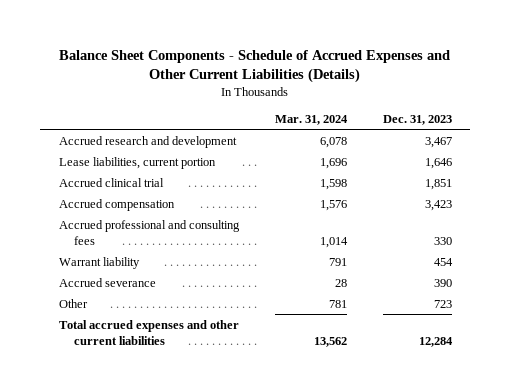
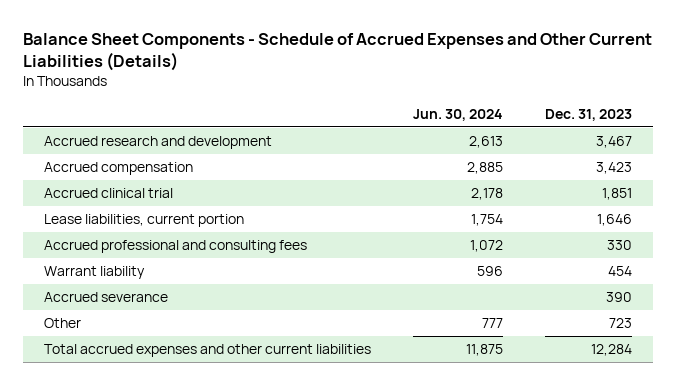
[274,114,348,125] Mar. 31, 2024 -> none
none -> [412,108,503,121] Jun. 30, 2024
[58,177,164,187] Accrued clinical trial -> [44,188,174,199] Accrued clinical trial
[58,156,216,169] Lease liabilities, current portion -> [44,214,245,228] Lease liabilities, current portion

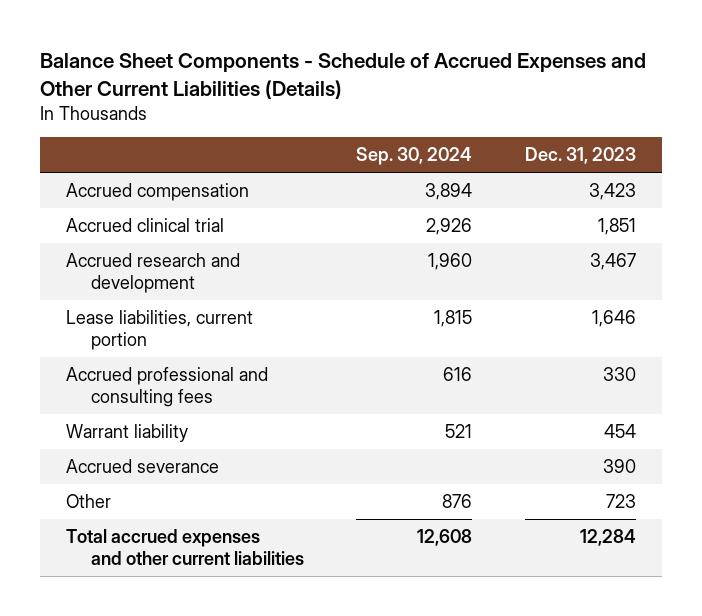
[412,108,503,121] Jun. 30, 2024 -> none
none -> [356,147,473,166] Sep. 30, 2024
[44,136,273,150] Accrued research and development -> [66,252,241,294] Accrued research and development

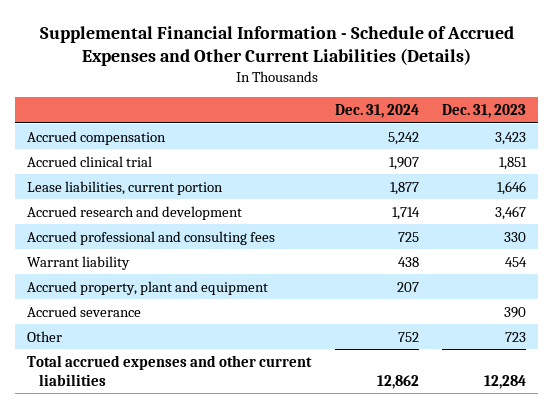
[40,52,647,99] Balance Sheet Components - Schedule of Accrued Expenses and Other Current Liabilities (Details) -> [39,25,514,67] Supplemental Financial Information - Schedule of Accrued Expenses and Other Current Liabilities (Details)
[356,147,473,166] Sep. 30, 2024 -> none
none -> [334,104,419,119] Dec. 31, 2024
[66,252,241,294] Accrued research and development -> [27,205,243,220] Accrued research and development
none -> [27,280,269,295] Accrued property, plant and equipment

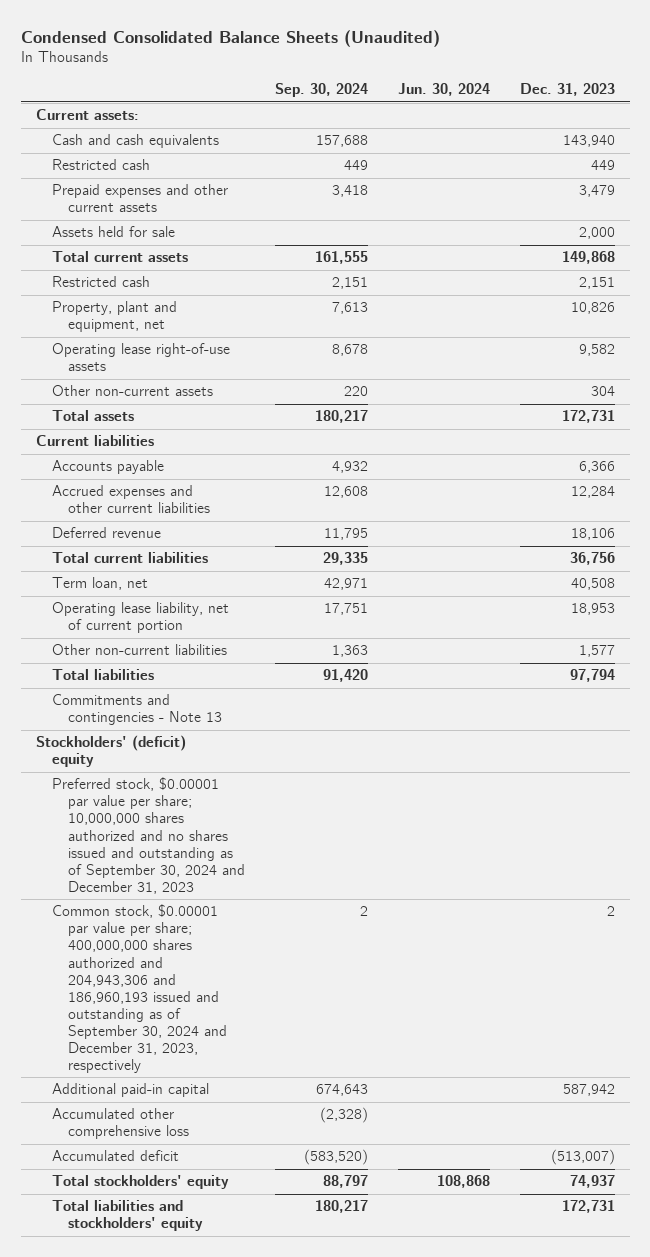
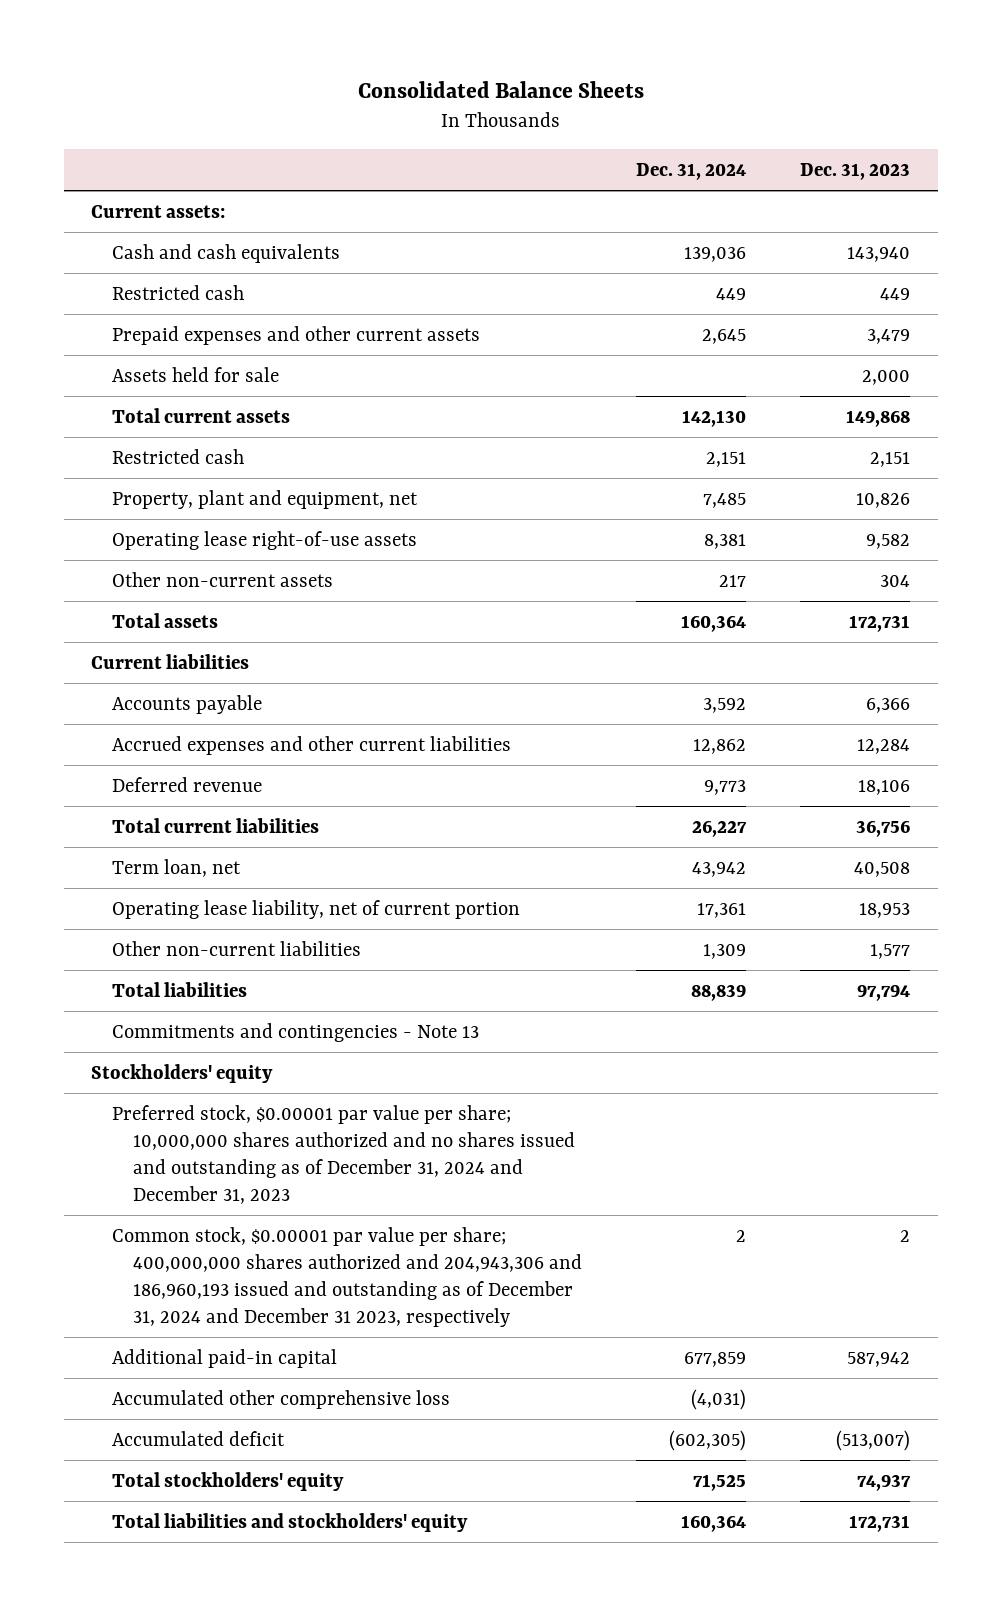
[20,30,440,48] Condensed Consolidated Balance Sheets (Unaudited) -> [357,80,644,98] Consolidated Balance Sheets
[275,83,369,98] Sep. 30, 2024 -> none
[397,83,490,97] Jun. 30, 2024 -> none
none -> [636,163,747,181] Dec. 31, 2024
[35,735,186,768] Stockholders' (deficit) equity -> [91,1063,274,1083] Stockholders' equity
[51,777,246,894] Preferred stock, $0.00001 par value per share; 10,000,000 shares authorized and no shares issued and outstanding as of September 30, 2024 and December 31, 2023 -> [112,1104,576,1204] Preferred stock, $0.00001 par value per share; 10,000,000 shares authorized and no shares issued and outstanding as of December 31, 2024 and December 31, 2023
[51,904,228,1073] Common stock, $0.00001 par value per share; 400,000,000 shares authorized and 204,943,306 and 186,960,193 issued and outstanding as of September 30, 2024 and December 31, 2023, respectively -> [112,1226,583,1327] Common stock, $0.00001 par value per share; 400,000,000 shares authorized and 204,943,306 and 186,960,193 issued and outstanding as of December 31, 2024 and December 31 2023, respectively

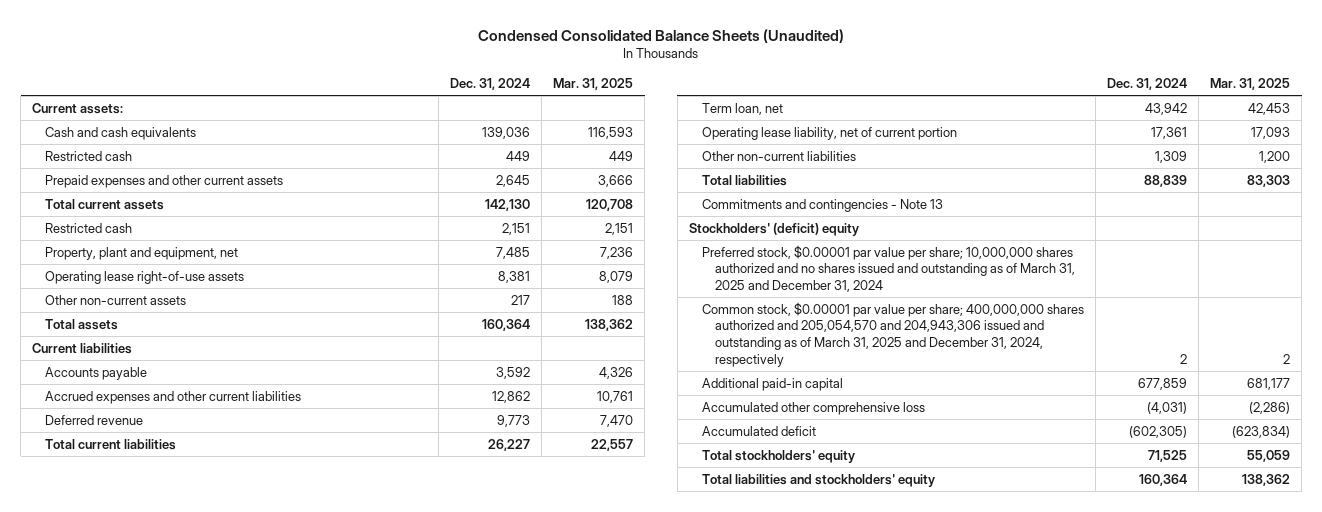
[357,80,644,98] Consolidated Balance Sheets -> [478,28,845,43] Condensed Consolidated Balance Sheets (Unaudited)
[800,163,911,181] Dec. 31, 2023 -> none
none -> [553,77,634,90] Mar. 31, 2025
[112,366,280,382] Assets held for sale -> none
[91,1063,274,1083] Stockholders' equity -> [688,222,859,236] Stockholders' (deficit) equity
[112,1104,576,1204] Preferred stock, $0.00001 par value per share; 10,000,000 shares authorized and no shares issued and outstanding as of December 31, 2024 and December 31, 2023 -> [701,244,1075,292] Preferred stock, $0.00001 par value per share; 10,000,000 shares authorized and no shares issued and outstanding as of March 31, 2025 and December 31, 2024
[112,1226,583,1327] Common stock, $0.00001 par value per share; 400,000,000 shares authorized and 204,943,306 and 186,960,193 issued and outstanding as of December 31, 2024 and December 31 2023, respectively -> [701,301,1084,367] Common stock, $0.00001 par value per share; 400,000,000 shares authorized and 205,054,570 and 204,943,306 issued and outstanding as of March 31, 2025 and December 31, 2024, respectively

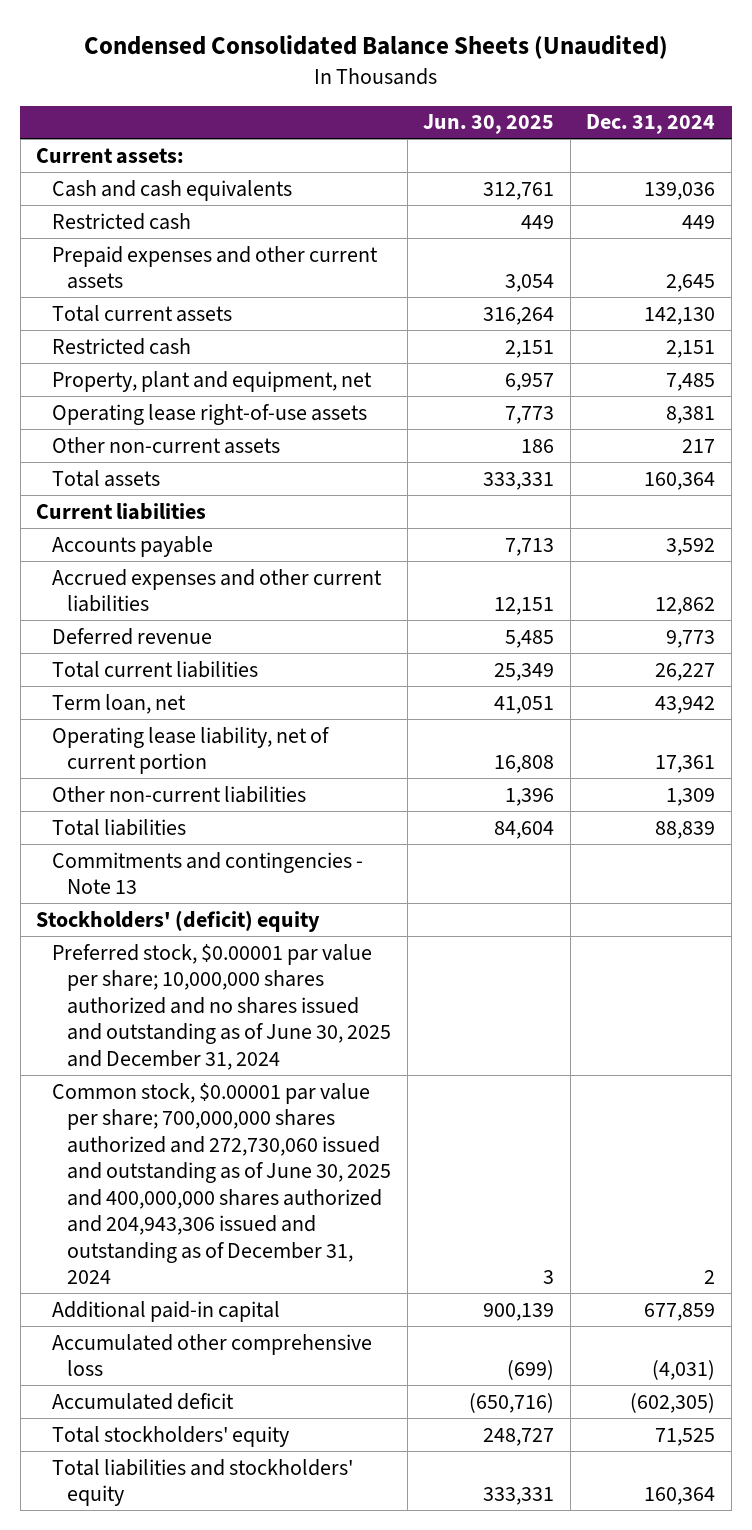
[553,77,634,90] Mar. 31, 2025 -> none
none -> [423,114,555,135] Jun. 30, 2025
[701,244,1075,292] Preferred stock, $0.00001 par value per share; 10,000,000 shares authorized and no shares issued and outstanding as of March 31, 2025 and December 31, 2024 -> [51,943,392,1070] Preferred stock, $0.00001 par value per share; 10,000,000 shares authorized and no shares issued and outstanding as of June 30, 2025 and December 31, 2024
[701,301,1084,367] Common stock, $0.00001 par value per share; 400,000,000 shares authorized and 205,054,570 and 204,943,306 issued and outstanding as of March 31, 2025 and December 31, 2024, respectively -> [51,1082,392,1285] Common stock, $0.00001 par value per share; 700,000,000 shares authorized and 272,730,060 issued and outstanding as of June 30, 2025 and 400,000,000 shares authorized and 204,943,306 issued and outstanding as of December 31, 2024

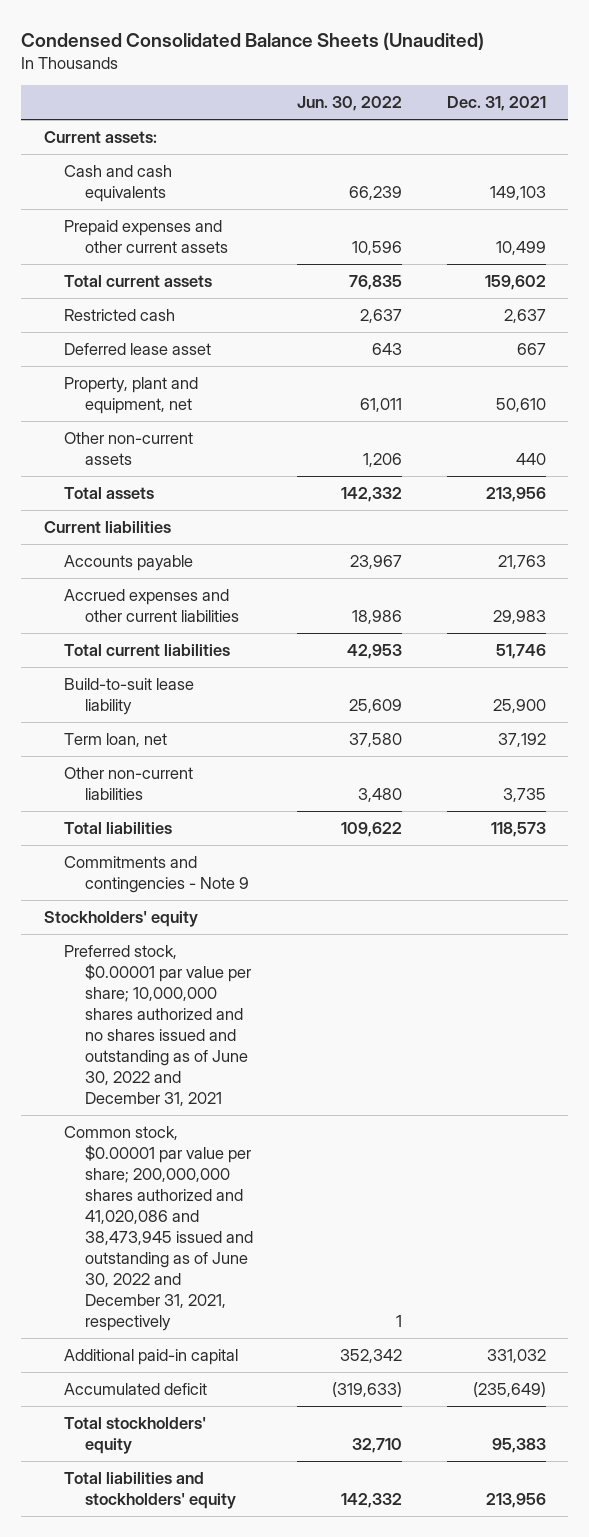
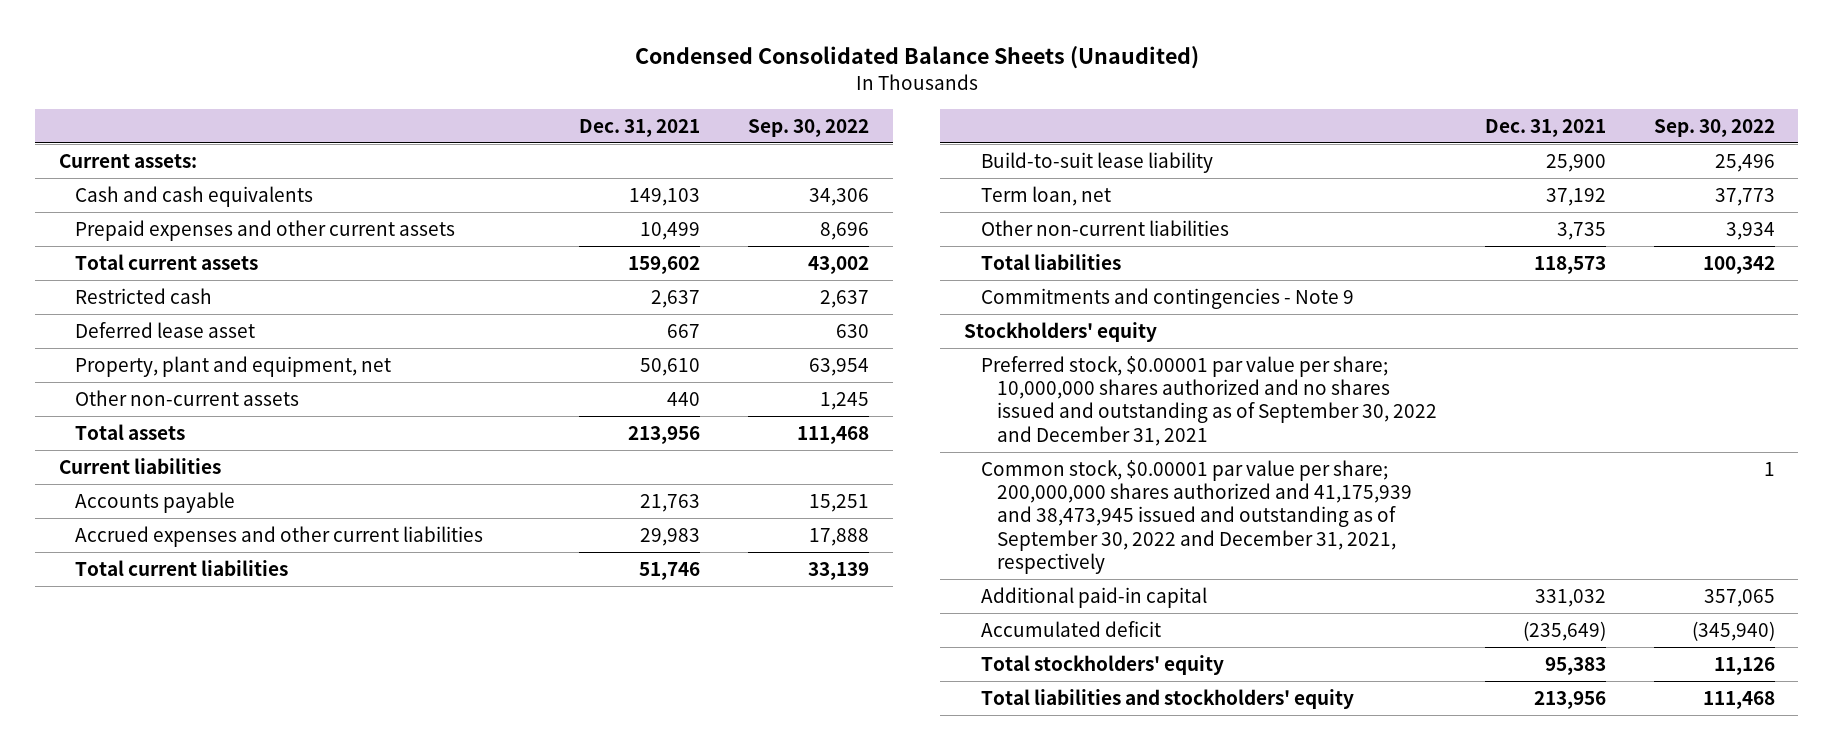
[297,96,403,112] Jun. 30, 2022 -> none
none -> [748,118,870,137] Sep. 30, 2022
[64,944,251,1107] Preferred stock, $0.00001 par value per share; 10,000,000 shares authorized and no shares issued and outstanding as of June 30, 2022 and December 31, 2021 -> [980,355,1437,446] Preferred stock, $0.00001 par value per share; 10,000,000 shares authorized and no shares issued and outstanding as of September 30, 2022 and December 31, 2021
[64,1125,253,1332] Common stock, $0.00001 par value per share; 200,000,000 shares authorized and 41,020,086 and 38,473,945 issued and outstanding as of June 30, 2022 and December 31, 2021, respectively -> [980,459,1412,575] Common stock, $0.00001 par value per share; 200,000,000 shares authorized and 41,175,939 and 38,473,945 issued and outstanding as of September 30, 2022 and December 31, 2021, respectively

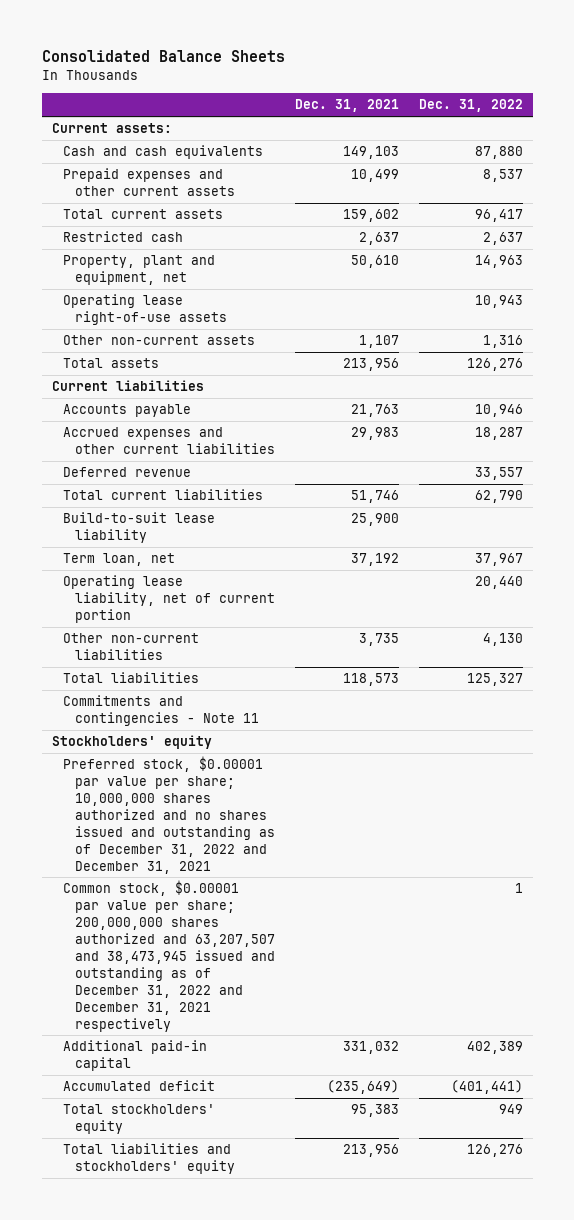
[634,46,1199,70] Condensed Consolidated Balance Sheets (Unaudited) -> [41,50,285,63] Consolidated Balance Sheets
[748,118,870,137] Sep. 30, 2022 -> none
none -> [418,99,523,113] Dec. 31, 2022
[75,321,256,338] Deferred lease asset -> none
none -> [63,294,227,326] Operating lease right-of-use assets
[667,391,701,406] 440 -> [358,335,399,349] 1,107
none -> [63,467,192,478] Deferred revenue
none -> [63,575,275,624] Operating lease liability, net of current portion
[980,287,1354,309] Commitments and contingencies - Note 9 -> [63,695,259,727] Commitments and contingencies - Note 11
[980,355,1437,446] Preferred stock, $0.00001 par value per share; 10,000,000 shares authorized and no shares issued and outstanding as of September 30, 2022 and December 31, 2021 -> [63,756,275,874] Preferred stock, $0.00001 par value per share; 10,000,000 shares authorized and no shares issued and outstanding as of December 31, 2022 and December 31, 2021
[980,459,1412,575] Common stock, $0.00001 par value per share; 200,000,000 shares authorized and 41,175,939 and 38,473,945 issued and outstanding as of September 30, 2022 and December 31, 2021, respectively -> [63,880,275,1032] Common stock, $0.00001 par value per share; 200,000,000 shares authorized and 63,207,507 and 38,473,945 issued and outstanding as of December 31, 2022 and December 31, 2021 respectively

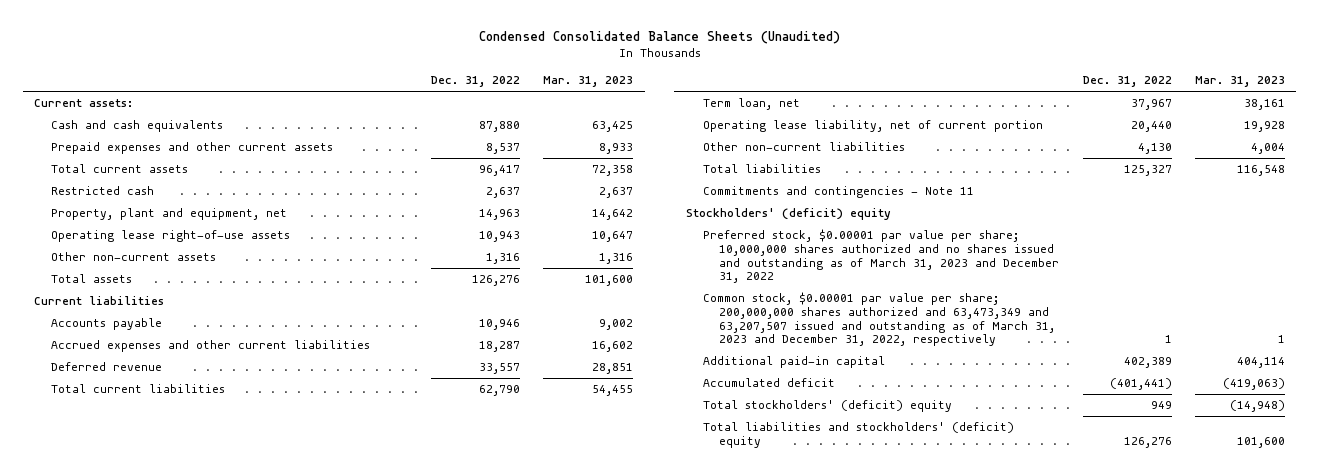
[41,50,285,63] Consolidated Balance Sheets -> [478,31,840,45] Condensed Consolidated Balance Sheets (Unaudited)
[294,99,399,113] Dec. 31, 2021 -> none
none -> [543,76,634,88] Mar. 31, 2023
[63,512,216,544] Build-to-suit lease liability -> none
[51,735,212,750] Stockholders' equity -> [686,208,892,221] Stockholders' (deficit) equity
[63,756,275,874] Preferred stock, $0.00001 par value per share; 10,000,000 shares authorized and no shares issued and outstanding as of December 31, 2022 and December 31, 2021 -> [702,229,1060,284] Preferred stock, $0.00001 par value per share; 10,000,000 shares authorized and no shares issued and outstanding as of March 31, 2023 and December 31, 2022
[63,880,275,1032] Common stock, $0.00001 par value per share; 200,000,000 shares authorized and 63,207,507 and 38,473,945 issued and outstanding as of December 31, 2022 and December 31, 2021 respectively -> [702,292,1056,347] Common stock, $0.00001 par value per share; 200,000,000 shares authorized and 63,473,349 and 63,207,507 issued and outstanding as of March 31, 2023 and December 31, 2022, respectively
[63,1104,216,1135] Total stockholders' equity -> [702,400,952,413] Total stockholders' (deficit) equity
[63,1143,235,1175] Total liabilities and stockholders' equity -> [702,422,1014,448] Total liabilities and stockholders' (deficit) equity

